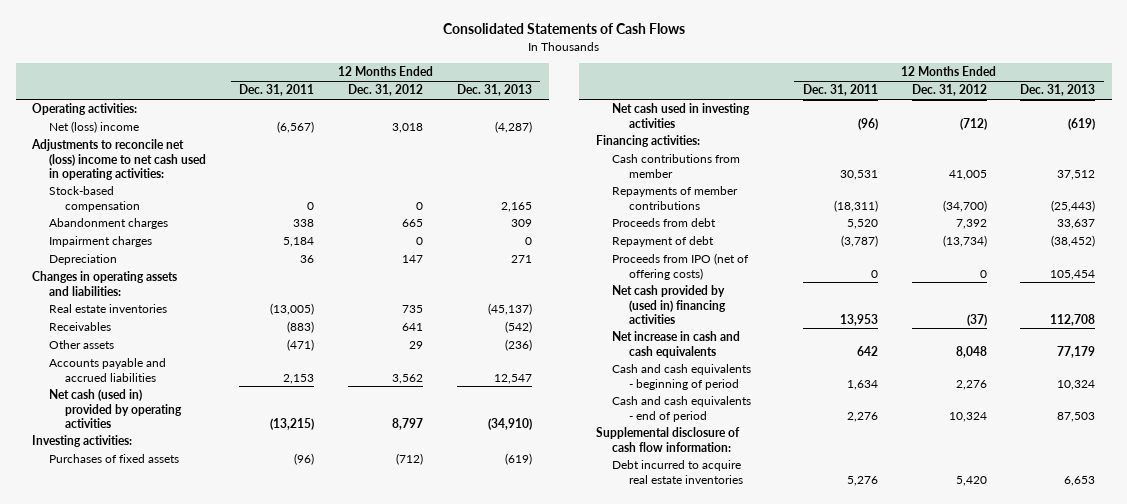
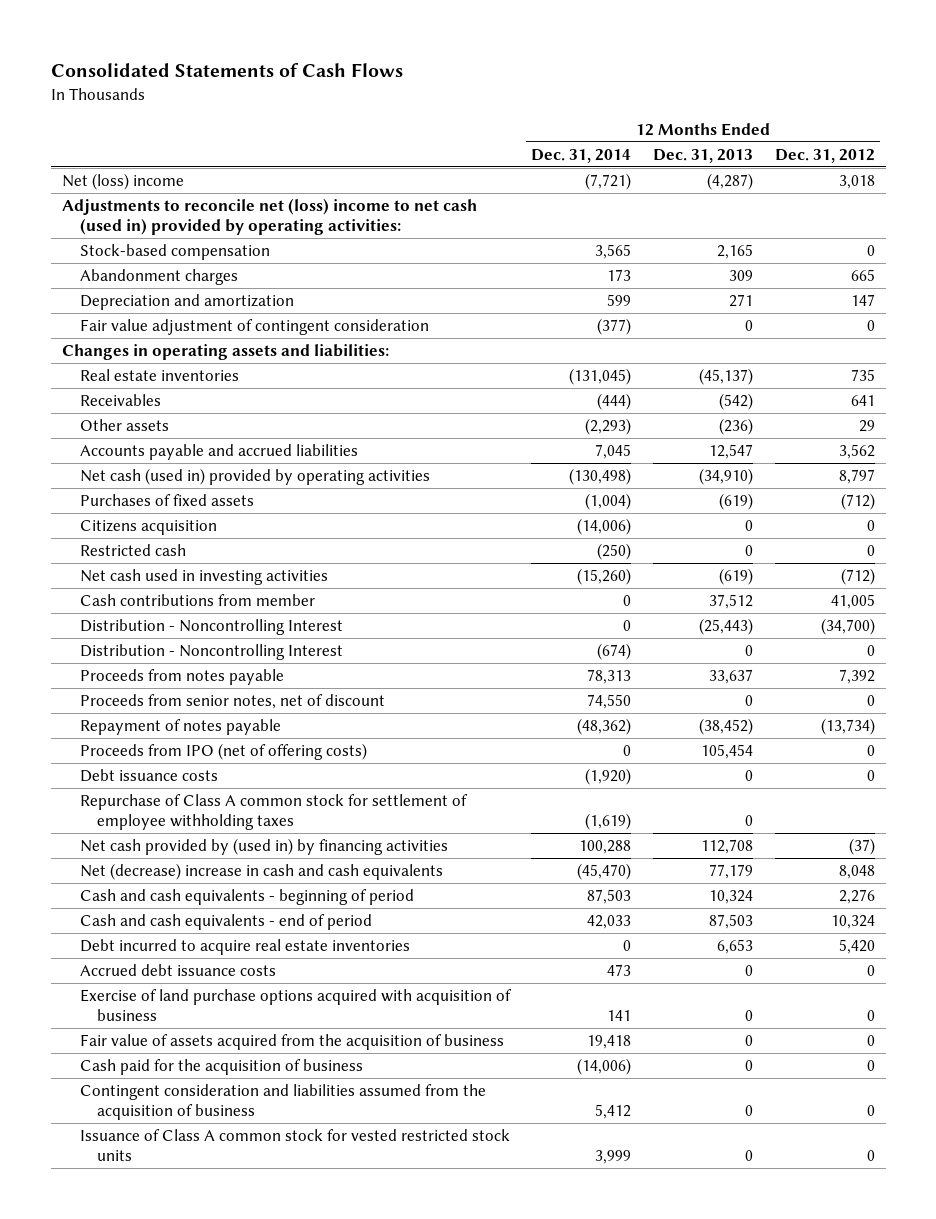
[239,84,315,97] Dec. 31, 2011 -> none
none -> [531,148,632,163] Dec. 31, 2014
[32,103,138,116] Operating activities: -> none
[31,139,206,180] Adjustments to reconcile net (loss) income to net cash used in operating activities: -> [61,197,477,236] Adjustments to reconcile net (loss) income to net cash (used in) provided by operating activities:
[48,236,152,248] Impairment charges -> none
[48,254,117,266] Depreciation -> [79,293,294,310] Depreciation and amortization
none -> [79,318,429,335] Fair value adjustment of contingent consideration
[32,435,133,448] Investing activities: -> none
none -> [79,519,217,535] Citizens acquisition
none -> [79,543,186,556] Restricted cash
[595,135,700,148] Financing activities: -> none
[612,186,739,210] Repayments of member contributions -> [79,618,343,635] Distribution - Noncontrolling Interest
none -> [79,643,343,660] Distribution - Noncontrolling Interest
[612,218,717,228] Proceeds from debt -> [79,668,284,685] Proceeds from notes payable
none -> [79,693,385,709] Proceeds from senior notes, net of discount
[612,236,715,248] Repayment of debt -> [79,718,281,735] Repayment of notes payable
none -> [79,768,218,782] Debt issuance costs
none -> [79,793,468,831] Repurchase of Class A common stock for settlement of employee withholding taxes
[612,285,726,324] Net cash provided by (used in) financing activities -> [79,837,448,855] Net cash provided by (used in) by financing activities
[612,331,741,358] Net increase in cash and cash equivalents -> [79,862,443,880] Net (decrease) increase in cash and cash equivalents
[595,427,740,452] Supplemental disclosure of cash flow information: -> none
none -> [79,963,276,976] Accrued debt issuance costs
none -> [79,988,512,1022] Exercise of land purchase options acquired with acquisition of business
none -> [79,1033,504,1050] Fair value of assets acquired from the acquisition of business
none -> [79,1058,363,1075] Cash paid for the acquisition of business
none -> [79,1083,486,1121] Contingent consideration and liabilities assumed from the acquisition of business
none -> [79,1128,510,1162] Issuance of Class A common stock for vested restricted stock units

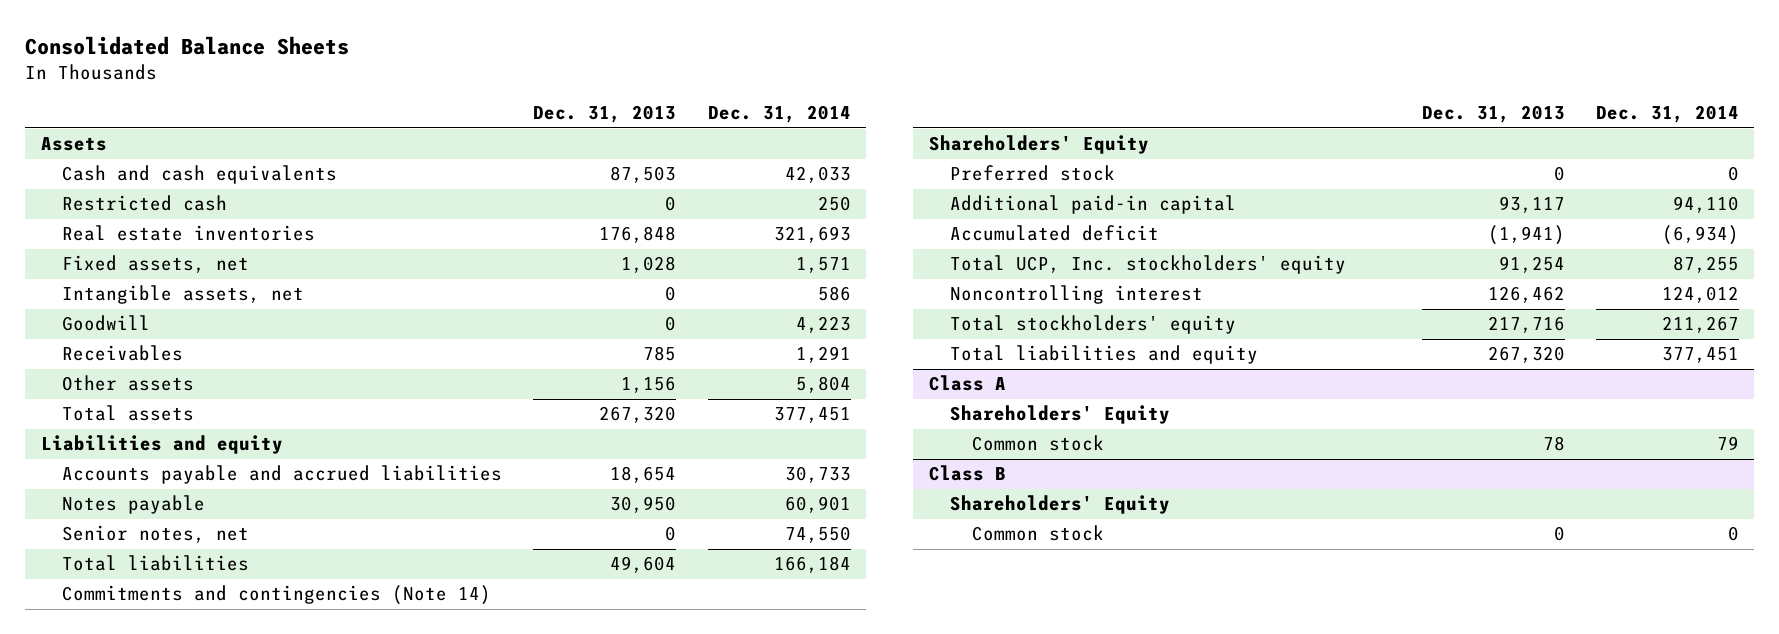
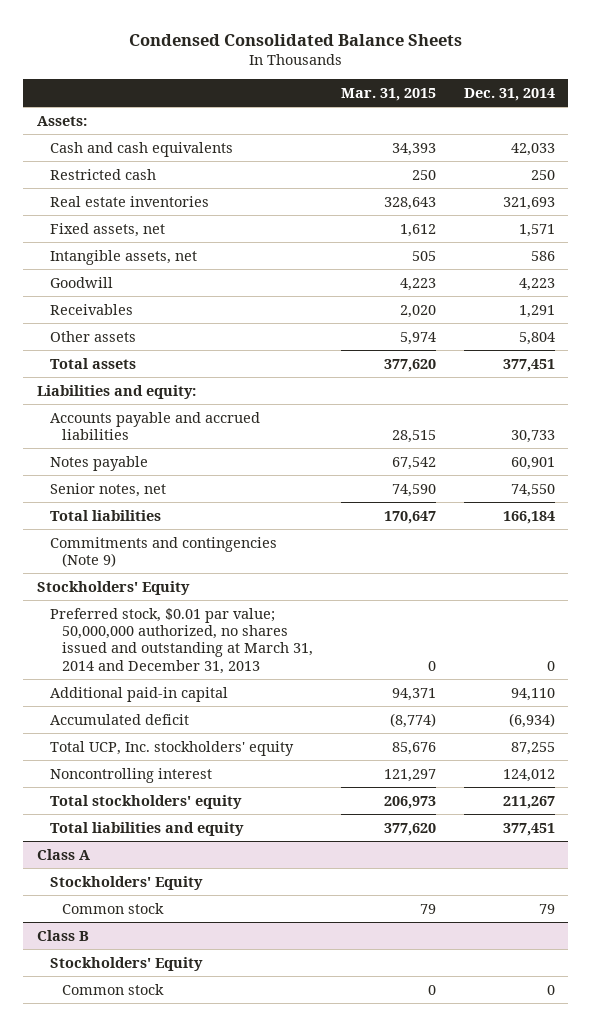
[24,35,349,55] Consolidated Balance Sheets -> [128,33,462,46] Condensed Consolidated Balance Sheets
[533,105,677,124] Dec. 31, 2013 -> none
none -> [340,88,436,102] Mar. 31, 2015
[40,137,107,152] Assets -> [37,115,88,126] Assets:
[40,435,283,455] Liabilities and equity -> [37,384,197,399] Liabilities and equity:
[62,585,492,606] Commitments and contingencies (Note 14) -> [49,536,277,568] Commitments and contingencies (Note 9)
[928,135,1149,155] Shareholders' Equity -> [37,580,191,595] Stockholders' Equity
[950,165,1116,182] Preferred stock -> [49,607,314,674] Preferred stock, $0.01 par value; 50,000,000 authorized, no shares issued and outstanding at March 31, 2014 and December 31, 2013
[950,405,1171,425] Shareholders' Equity -> [49,875,203,890] Stockholders' Equity
[950,495,1171,515] Shareholders' Equity -> [49,956,203,971] Stockholders' Equity

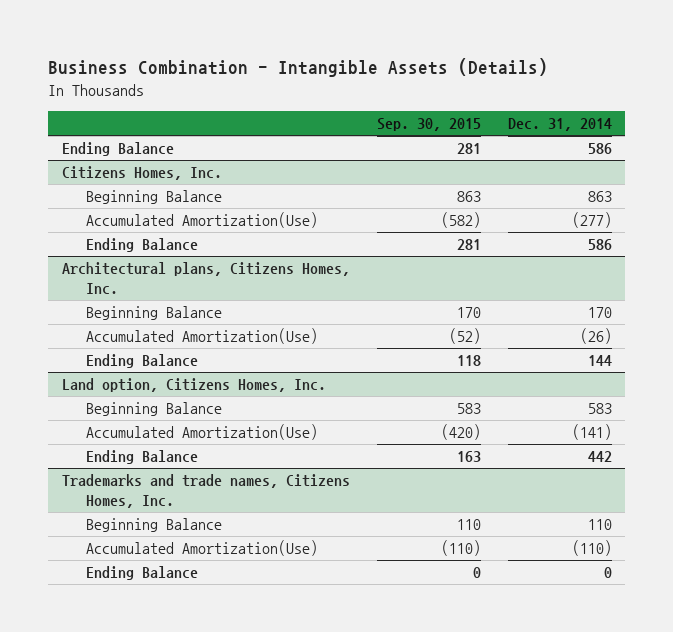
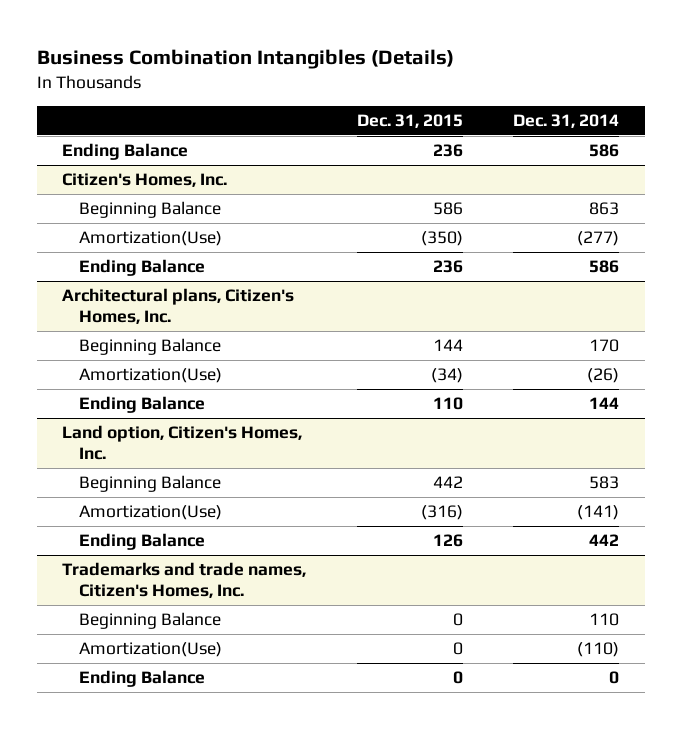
[47,58,548,78] Business Combination - Intangible Assets (Details) -> [37,49,455,70] Business Combination Intangibles (Details)
[376,118,481,132] Sep. 30, 2015 -> none
none -> [356,114,463,129] Dec. 31, 2015
[61,166,222,181] Citizens Homes, Inc. -> [62,173,228,188] Citizen's Homes, Inc.
[86,212,319,229] Accumulated Amortization(Use) -> [79,231,223,247] Amortization(Use)
[61,262,350,296] Architectural plans, Citizens Homes, Inc. -> [62,288,295,325] Architectural plans, Citizen's Homes, Inc.
[86,328,319,345] Accumulated Amortization(Use) -> [79,368,223,384] Amortization(Use)
[61,378,326,393] Land option, Citizens Homes, Inc. -> [62,425,303,461] Land option, Citizen's Homes, Inc.
[86,424,319,441] Accumulated Amortization(Use) -> [79,505,223,521] Amortization(Use)
[61,474,350,509] Trademarks and trade names, Citizens Homes, Inc. -> [62,562,307,599] Trademarks and trade names, Citizen's Homes, Inc.
[86,540,319,557] Accumulated Amortization(Use) -> [79,642,223,658] Amortization(Use)

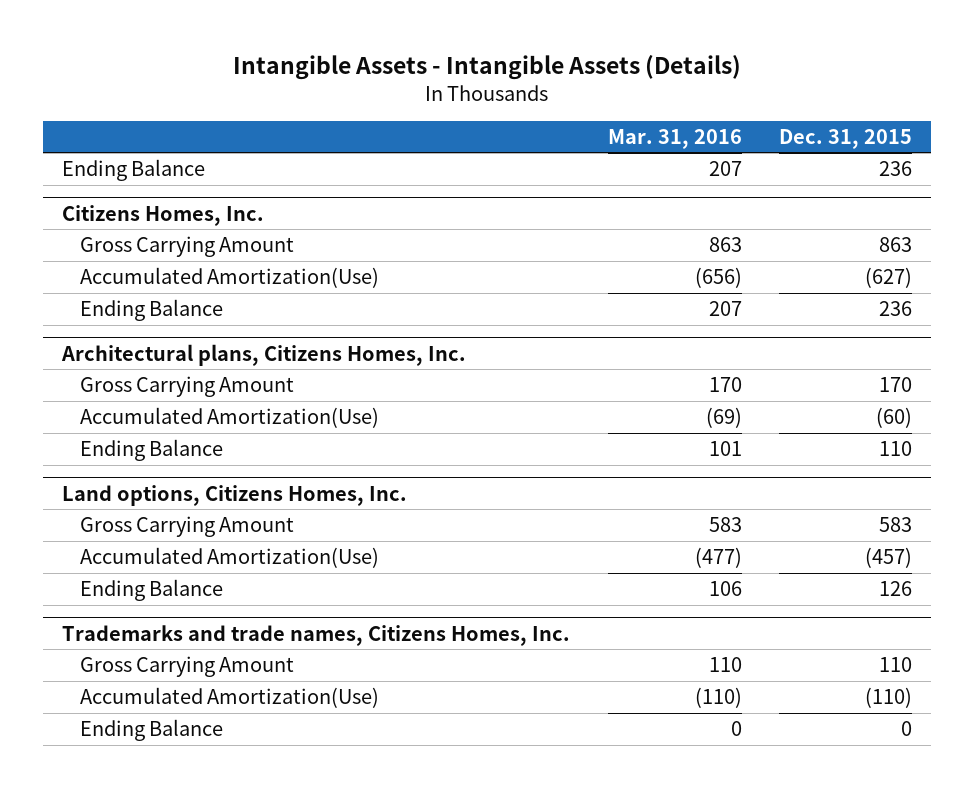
[37,49,455,70] Business Combination Intangibles (Details) -> [233,55,742,81] Intangible Assets - Intangible Assets (Details)
[513,114,620,129] Dec. 31, 2014 -> none
none -> [607,128,742,149] Mar. 31, 2016
[79,201,222,219] Beginning Balance -> none
[62,173,228,188] Citizen's Homes, Inc. -> [62,204,265,226] Citizens Homes, Inc.
none -> [79,236,294,258] Gross Carrying Amount
[79,231,223,247] Amortization(Use) -> [79,267,379,289] Accumulated Amortization(Use)
[420,231,463,247] (350) -> [864,267,912,289] (627)
[79,338,222,356] Beginning Balance -> none
[62,288,295,325] Architectural plans, Citizen's Homes, Inc. -> [61,343,467,366] Architectural plans, Citizens Homes, Inc.
none -> [79,376,294,398] Gross Carrying Amount
[79,368,223,384] Amortization(Use) -> [79,407,379,429] Accumulated Amortization(Use)
[430,368,463,384] (34) -> [875,407,912,429] (60)
[79,475,222,493] Beginning Balance -> none
[62,425,303,461] Land option, Citizen's Homes, Inc. -> [62,484,408,506] Land options, Citizens Homes, Inc.
none -> [79,516,294,538] Gross Carrying Amount
[79,505,223,521] Amortization(Use) -> [79,547,379,569] Accumulated Amortization(Use)
[420,505,463,521] (316) -> [864,547,912,569] (457)
[79,612,222,630] Beginning Balance -> none
[62,562,307,599] Trademarks and trade names, Citizen's Homes, Inc. -> [62,624,571,646] Trademarks and trade names, Citizens Homes, Inc.
none -> [79,656,294,678] Gross Carrying Amount
[79,642,223,658] Amortization(Use) -> [79,687,379,709] Accumulated Amortization(Use)
[452,642,463,656] 0 -> [864,687,912,709] (110)

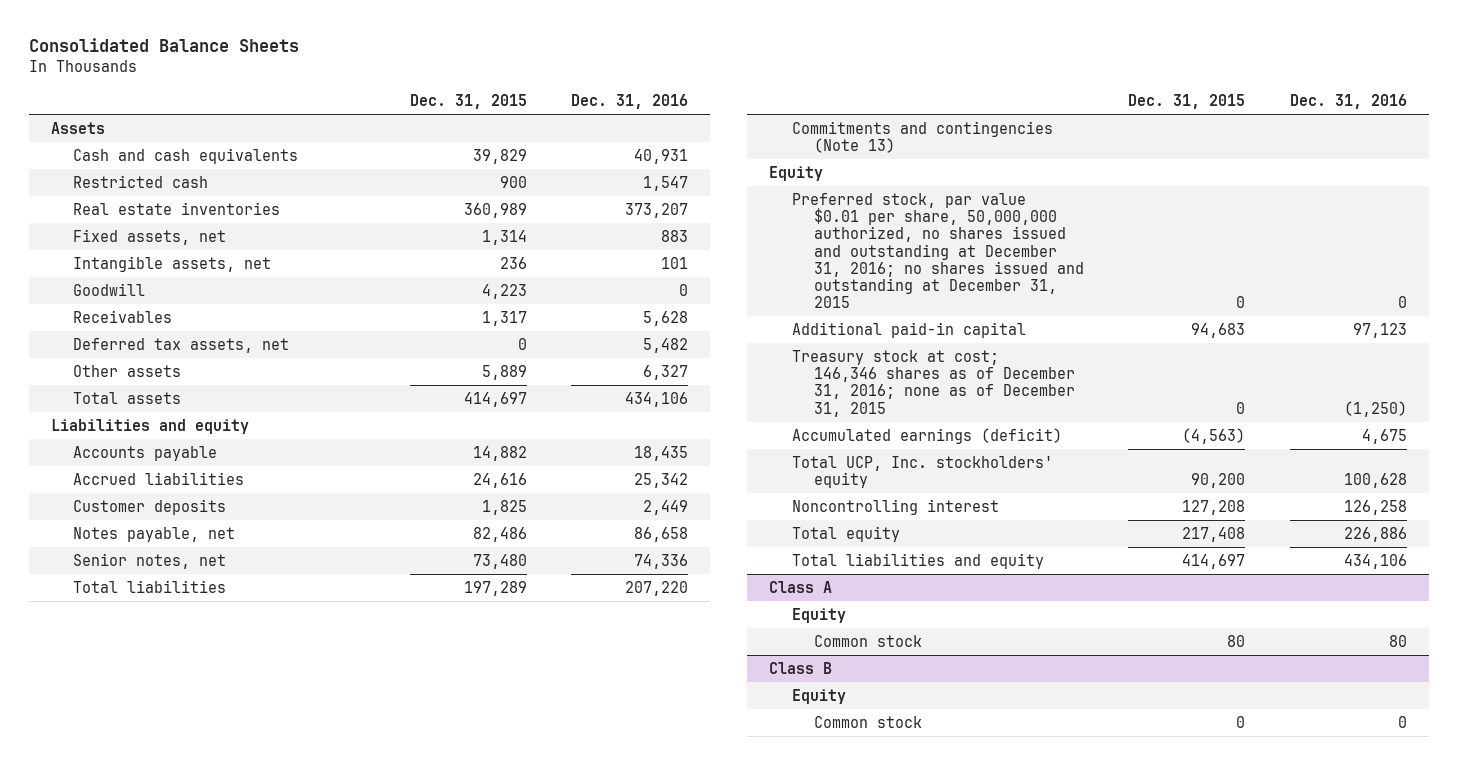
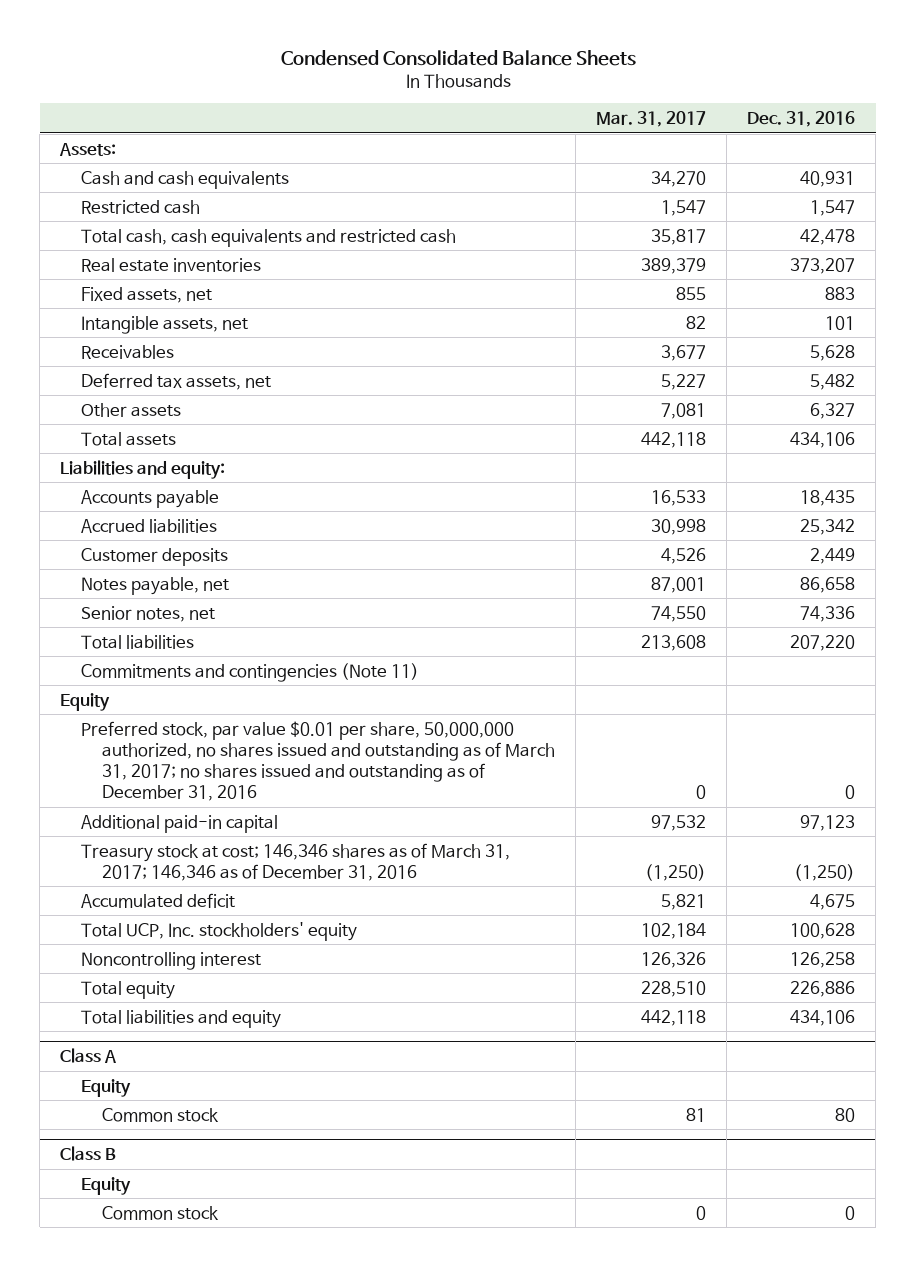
[29,38,300,53] Consolidated Balance Sheets -> [280,49,636,66] Condensed Consolidated Balance Sheets
[409,93,527,109] Dec. 31, 2015 -> none
none -> [596,110,707,127] Mar. 31, 2017
[51,122,106,135] Assets -> [59,142,117,156] Assets:
none -> [81,228,457,247] Total cash, cash equivalents and restricted cash
[73,283,146,297] Goodwill -> none
[51,419,250,435] Liabilities and equity -> [60,459,226,479] Liabilities and equity:
[791,121,1053,154] Commitments and contingencies (Note 13) -> [81,662,420,682] Commitments and contingencies (Note 11)
[791,193,1085,309] Preferred stock, par value $0.01 per share, 50,000,000 authorized, no shares issued and outstanding at December 31, 2016; no shares issued and outstanding at December 31, 2015 -> [81,720,556,801] Preferred stock, par value $0.01 per share, 50,000,000 authorized, no shares issued and outstanding as of March 31, 2017; no shares issued and outstanding as of December 31, 2016
[791,350,1076,417] Treasury stock at cost; 146,346 shares as of December 31, 2016; none as of December 31, 2015 -> [81,842,511,881] Treasury stock at cost; 146,346 shares as of March 31, 2017; 146,346 as of December 31, 2016
[791,428,1062,445] Accumulated earnings (deficit) -> [81,892,236,908] Accumulated deficit

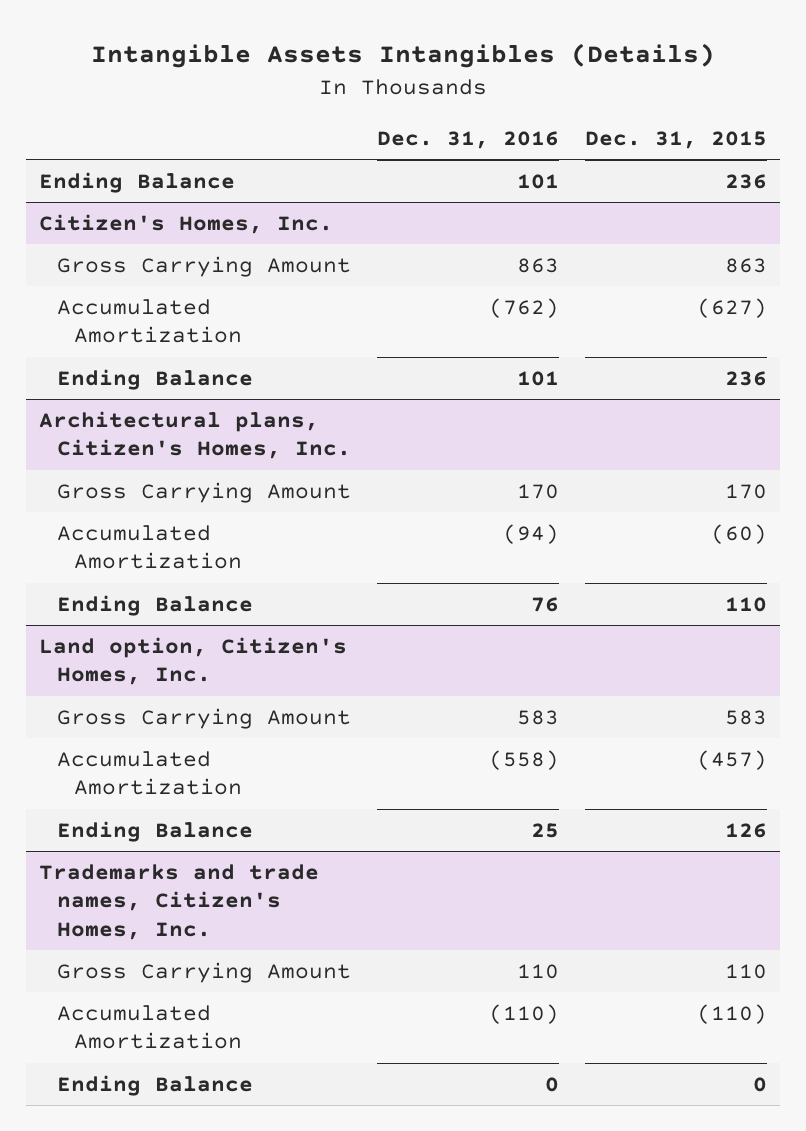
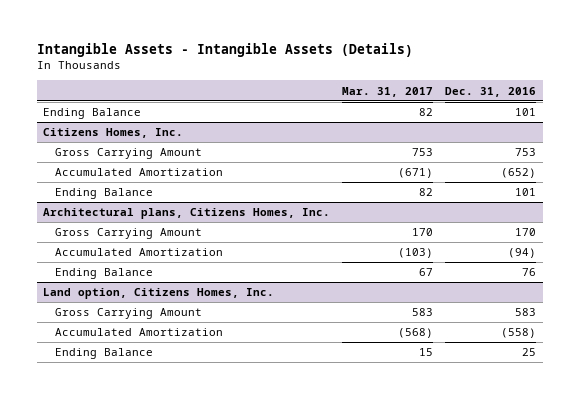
[91,43,716,69] Intangible Assets Intangibles (Details) -> [36,43,413,58] Intangible Assets - Intangible Assets (Details)
[585,130,768,149] Dec. 31, 2015 -> none
none -> [342,86,434,97] Mar. 31, 2017
[39,213,334,234] Citizen's Homes, Inc. -> [42,128,183,139] Citizens Homes, Inc.
[516,257,559,273] 863 -> [515,148,537,157] 753
[488,297,559,318] (762) -> [501,168,537,179] (652)
[39,410,351,460] Architectural plans, Citizen's Homes, Inc. -> [42,208,330,220] Architectural plans, Citizens Homes, Inc.
[39,636,348,686] Land option, Citizen's Homes, Inc. -> [42,288,274,300] Land option, Citizens Homes, Inc.
[39,863,320,940] Trademarks and trade names, Citizen's Homes, Inc. -> none
[56,961,351,983] Gross Carrying Amount -> none
[56,1004,242,1050] Accumulated Amortization -> none
[56,1074,253,1096] Ending Balance -> none

